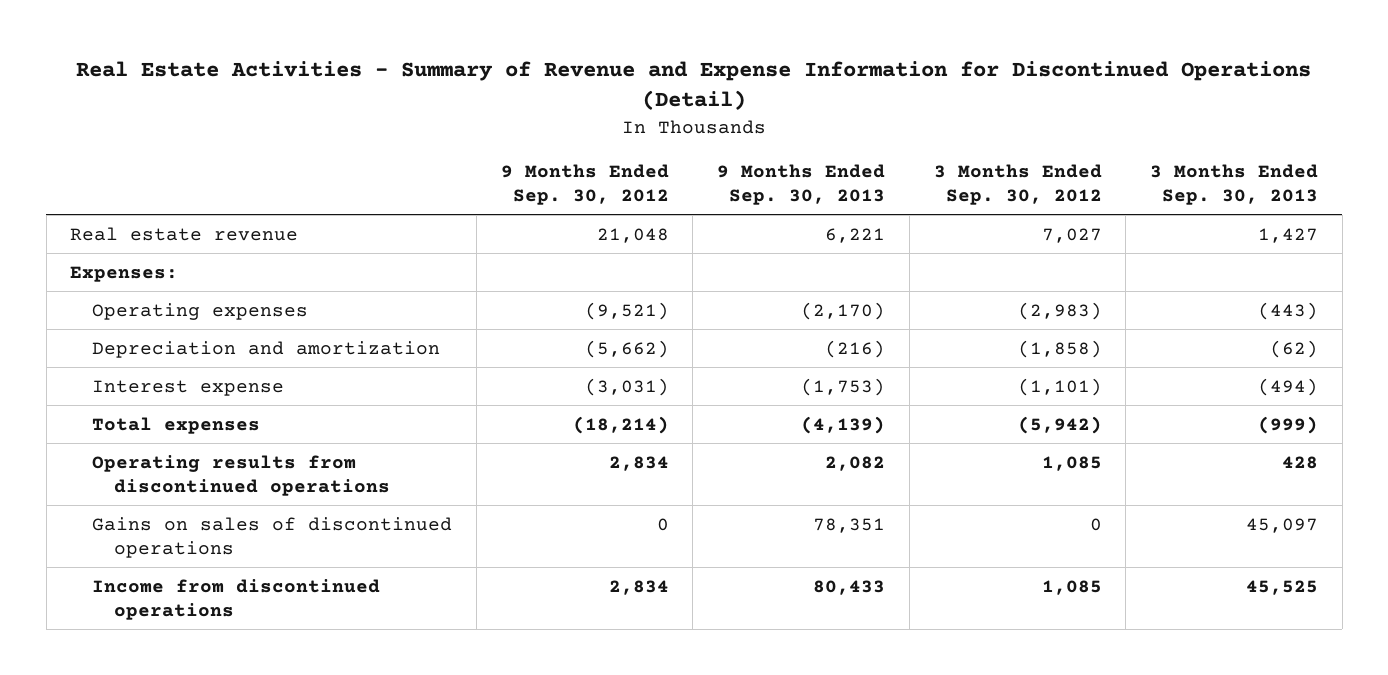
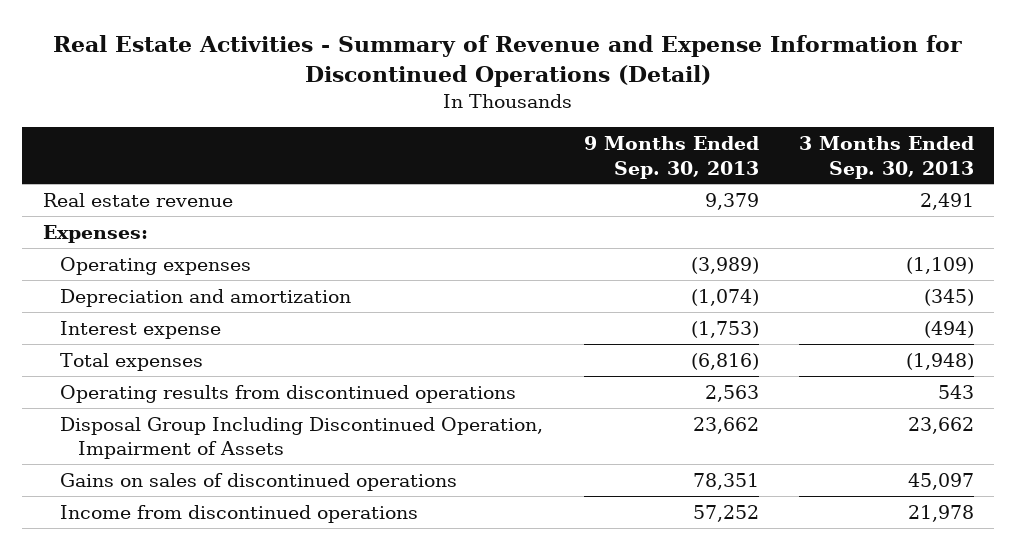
[500,163,669,206] 9 Months Ended Sep. 30, 2012 -> none
[933,163,1102,206] 3 Months Ended Sep. 30, 2012 -> none
[825,227,886,243] 6,221 -> [704,192,759,210] 9,379
[1257,227,1318,243] 1,427 -> [920,192,975,210] 2,491
[801,301,886,320] (2,170) -> [690,256,759,274] (3,989)
[1257,301,1318,320] (443) -> [906,256,975,274] (1,109)
[825,339,886,358] (216) -> [690,288,759,306] (1,074)
[1269,339,1318,358] (62) -> [924,288,975,306] (345)
[801,415,886,434] (4,139) -> [690,352,759,370] (6,816)
[1257,415,1318,434] (999) -> [906,352,975,370] (1,948)
[825,455,886,471] 2,082 -> [704,384,759,402] 2,563
[1281,455,1318,469] 428 -> [938,384,975,399] 543
none -> [60,416,544,460] Disposal Group Including Discontinued Operation, Impairment of Assets
[813,579,886,595] 80,433 -> [692,504,759,522] 57,252
[1245,579,1318,595] 45,525 -> [908,504,975,522] 21,978

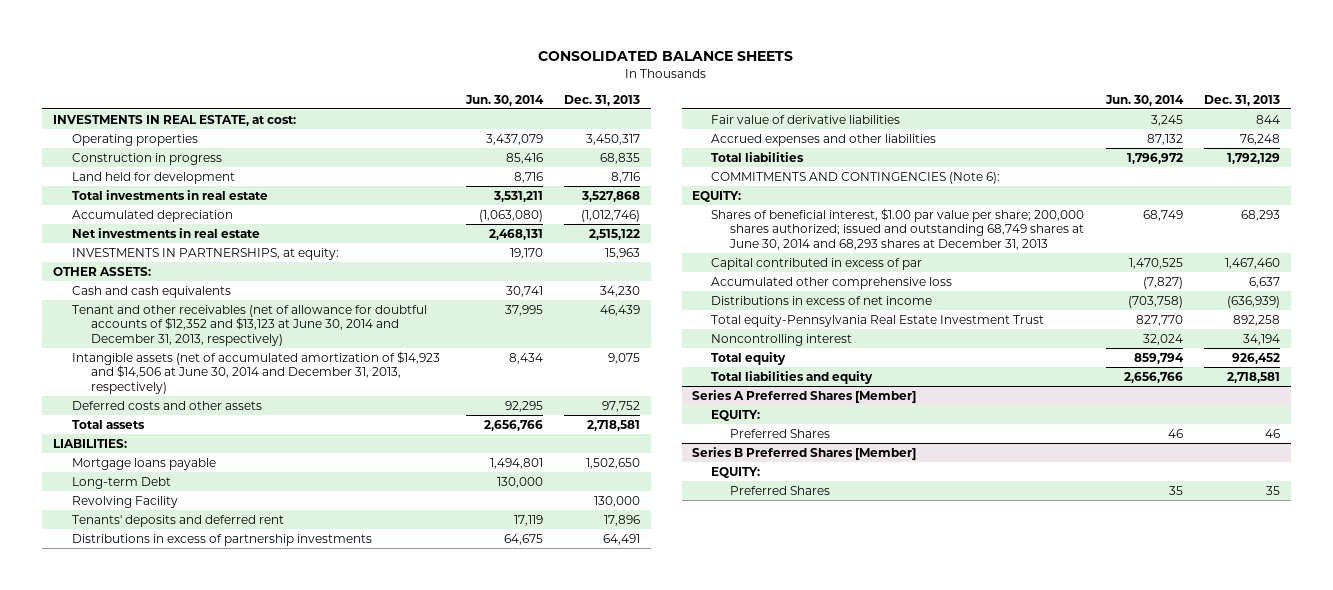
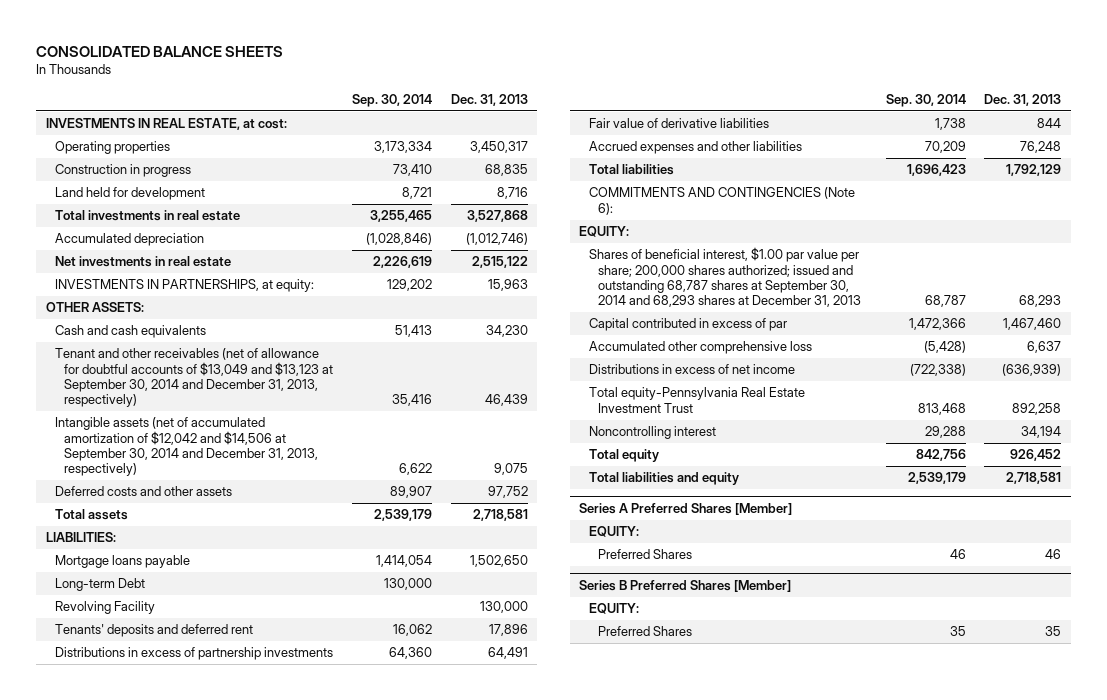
[465,94,545,106] Jun. 30, 2014 -> none
none -> [352,93,433,107] Sep. 30, 2014
[71,304,427,347] Tenant and other receivables (net of allowance for doubtful accounts of $12,352 and $13,123 at June 30, 2014 and December 31, 2013, respectively) -> [55,348,334,408] Tenant and other receivables (net of allowance for doubtful accounts of $13,049 and $13,123 at September 30, 2014 and December 31, 2013, respectively)
[71,350,440,395] Intangible assets (net of accumulated amortization of $14,923 and $14,506 at June 30, 2014 and December 31, 2013, respectively) -> [55,417,319,477] Intangible assets (net of accumulated amortization of $12,042 and $14,506 at September 30, 2014 and December 31, 2013, respectively)
[711,207,1085,251] Shares of beneficial interest, $1.00 par value per share; 200,000 shares authorized; issued and outstanding 68,749 shares at June 30, 2014 and 68,293 shares at December 31, 2013 -> [588,247,861,308] Shares of beneficial interest, $1.00 par value per share; 200,000 shares authorized; issued and outstanding 68,787 shares at September 30, 2014 and 68,293 shares at December 31, 2013

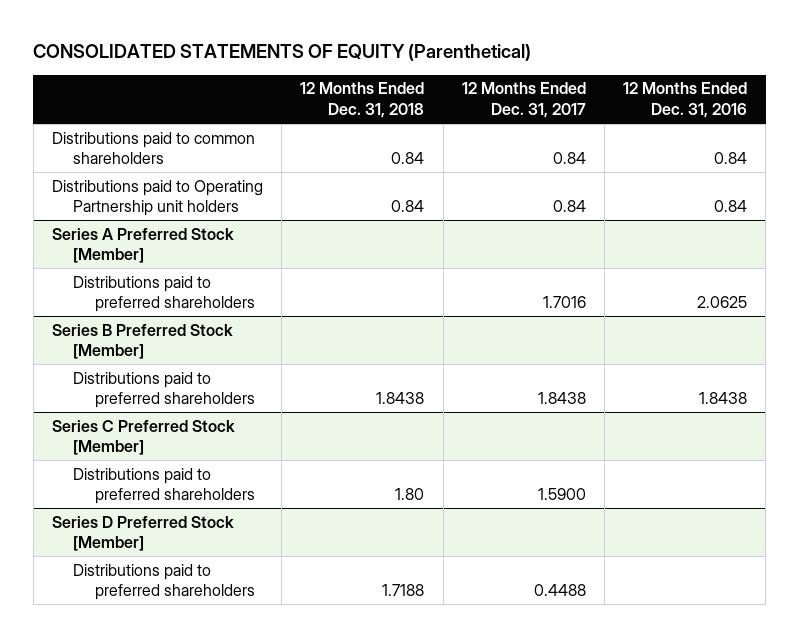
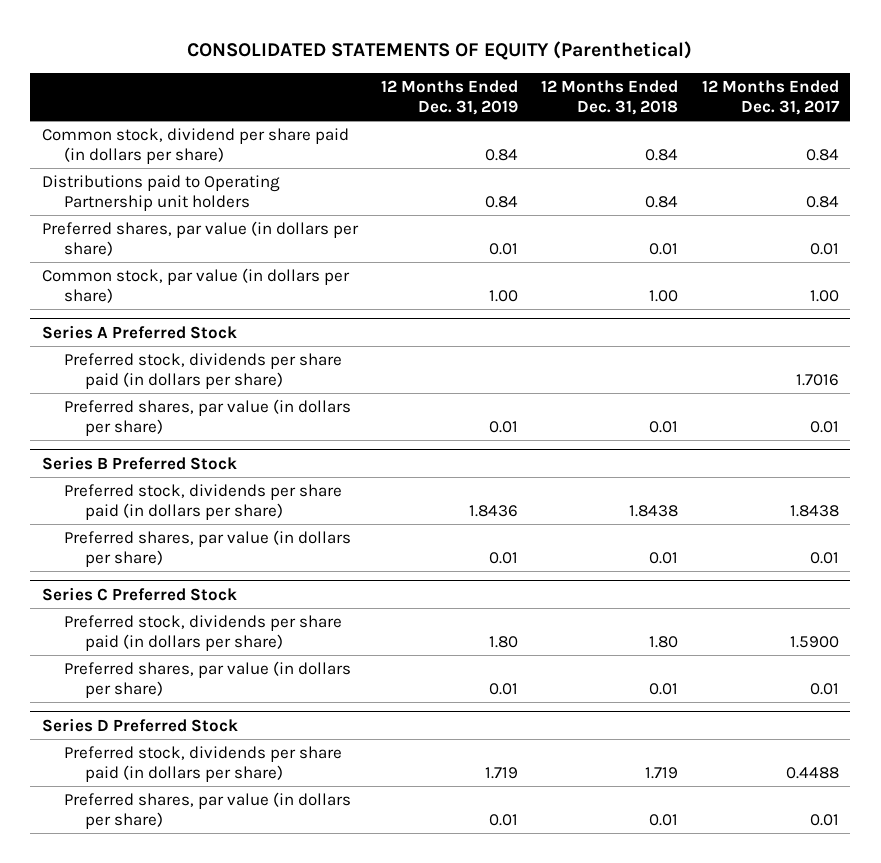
[623,82,748,119] 12 Months Ended Dec. 31, 2016 -> none
none -> [381,80,519,115] 12 Months Ended Dec. 31, 2019
[52,131,256,165] Distributions paid to common shareholders -> [41,127,349,164] Common stock, dividend per share paid (in dollars per share)
[73,563,255,601] Distributions paid to preferred shareholders -> none
none -> [41,220,359,256] Preferred shares, par value (in dollars per share)
none -> [41,267,350,303] Common stock, par value (in dollars per share)
[52,227,235,264] Series A Preferred Stock [Member] -> [41,324,237,339] Series A Preferred Stock
[73,275,255,313] Distributions paid to preferred shareholders -> [63,352,342,389] Preferred stock, dividends per share paid (in dollars per share)
none -> [63,398,351,436] Preferred shares, par value (in dollars per share)
[52,323,234,360] Series B Preferred Stock [Member] -> [41,455,237,470] Series B Preferred Stock
[73,371,255,409] Distributions paid to preferred shareholders -> [63,483,342,520] Preferred stock, dividends per share paid (in dollars per share)
none -> [63,529,351,567] Preferred shares, par value (in dollars per share)
[52,419,236,456] Series C Preferred Stock [Member] -> [41,586,237,601] Series C Preferred Stock
[73,467,255,505] Distributions paid to preferred shareholders -> [63,614,342,651] Preferred stock, dividends per share paid (in dollars per share)
none -> [63,660,351,698] Preferred shares, par value (in dollars per share)
[52,515,235,552] Series D Preferred Stock [Member] -> [41,717,238,732] Series D Preferred Stock
none -> [63,745,342,782] Preferred stock, dividends per share paid (in dollars per share)
none -> [63,791,351,829] Preferred shares, par value (in dollars per share)

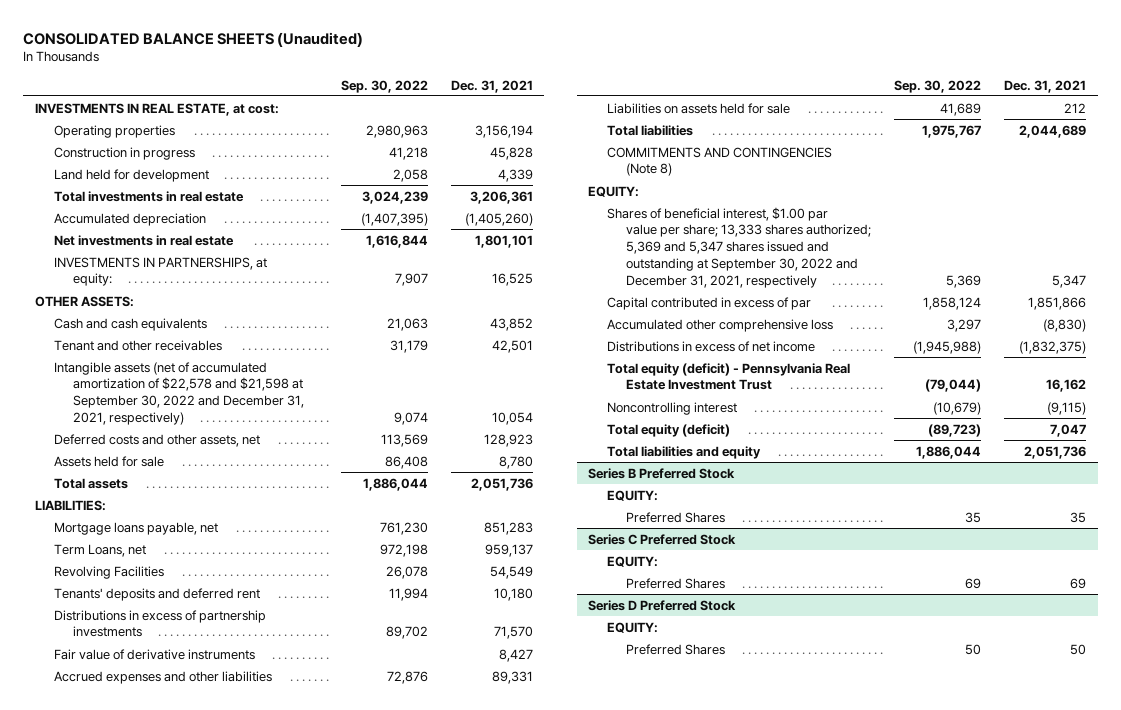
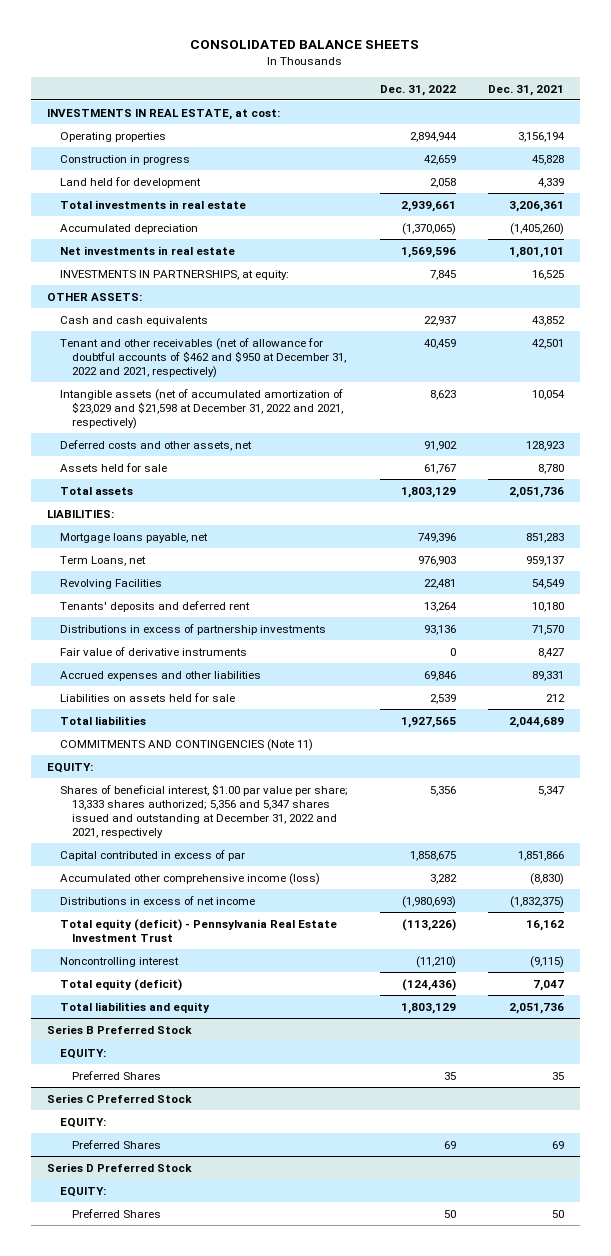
[23,31,364,47] CONSOLIDATED BALANCE SHEETS (Unaudited) -> [190,40,420,50] CONSOLIDATED BALANCE SHEETS
[340,79,428,93] Sep. 30, 2022 -> none
none -> [379,84,456,96] Dec. 31, 2022
[53,339,222,351] Tenant and other receivables -> [59,337,346,378] Tenant and other receivables (net of allowance for doubtful accounts of $462 and $950 at December 31, 2022 and 2021, respectively)
[53,361,304,425] Intangible assets (net of accumulated amortization of $22,578 and $21,598 at September 30, 2022 and December 31, 2021, respectively) -> [59,388,343,429] Intangible assets (net of accumulated amortization of $23,029 and $21,598 at December 31, 2022 and 2021, respectively)
[607,146,833,177] COMMITMENTS AND CONTINGENCIES (Note 8) -> [59,738,313,751] COMMITMENTS AND CONTINGENCIES (Note 11)
[607,206,872,288] Shares of beneficial interest, $1.00 par value per share; 13,333 shares authorized; 5,369 and 5,347 shares issued and outstanding at September 30, 2022 and December 31, 2021, respectively -> [59,783,348,838] Shares of beneficial interest, $1.00 par value per share; 13,333 shares authorized; 5,356 and 5,347 shares issued and outstanding at December 31, 2022 and 2021, respectively
[607,318,834,332] Accumulated other comprehensive loss -> [59,872,320,885] Accumulated other comprehensive income (loss)

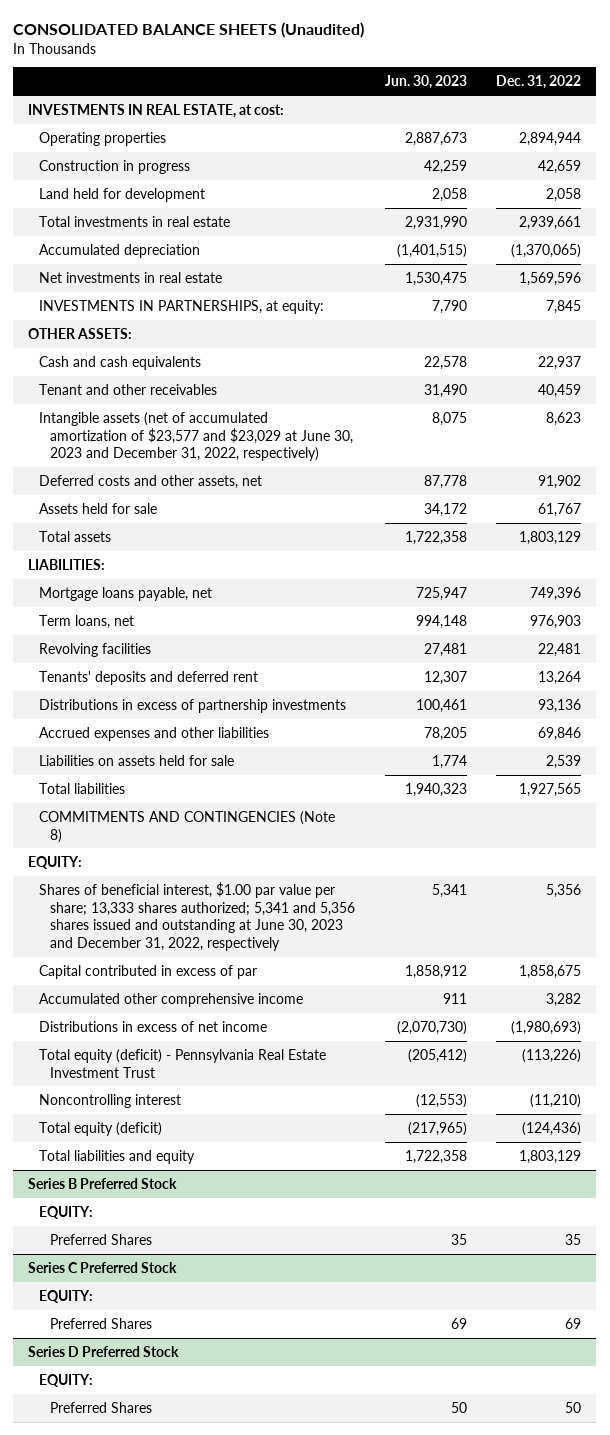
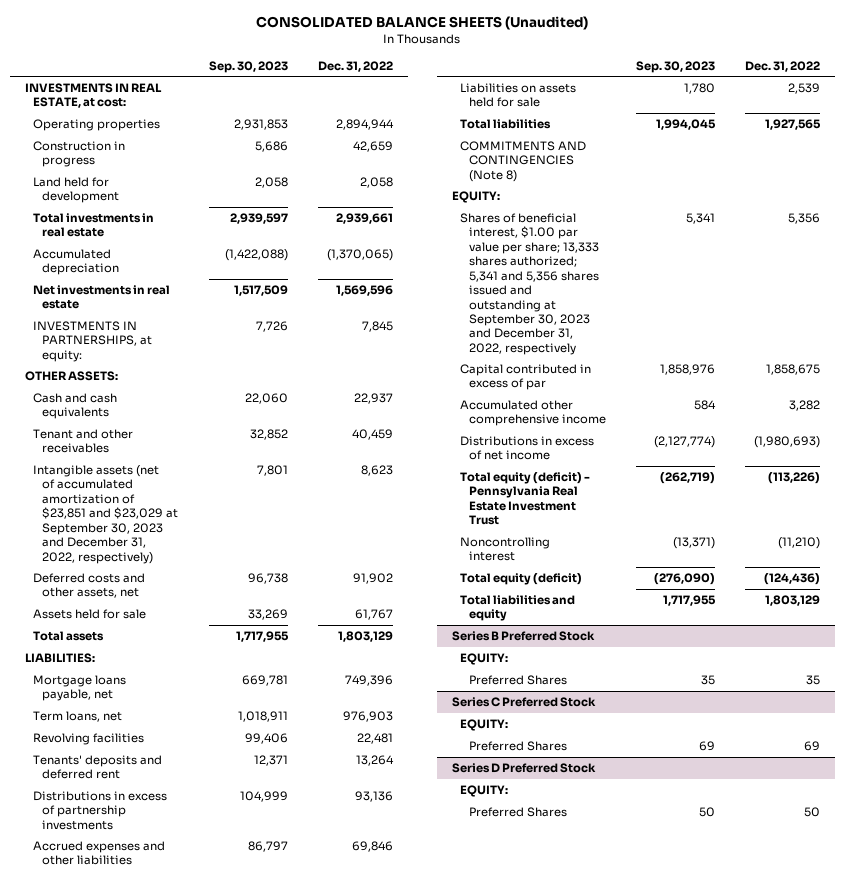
[384,75,467,90] Jun. 30, 2023 -> none
none -> [208,60,288,73] Sep. 30, 2023
[39,411,353,462] Intangible assets (net of accumulated amortization of $23,577 and $23,029 at June 30, 2023 and December 31, 2022, respectively) -> [33,465,178,564] Intangible assets (net of accumulated amortization of $23,851 and $23,029 at September 30, 2023 and December 31, 2022, respectively)
[39,881,355,952] Shares of beneficial interest, $1.00 par value per share; 13,333 shares authorized; 5,341 and 5,356 shares issued and outstanding at June 30, 2023 and December 31, 2022, respectively -> [460,213,599,355] Shares of beneficial interest, $1.00 par value per share; 13,333 shares authorized; 5,341 and 5,356 shares issued and outstanding at September 30, 2023 and December 31, 2022, respectively

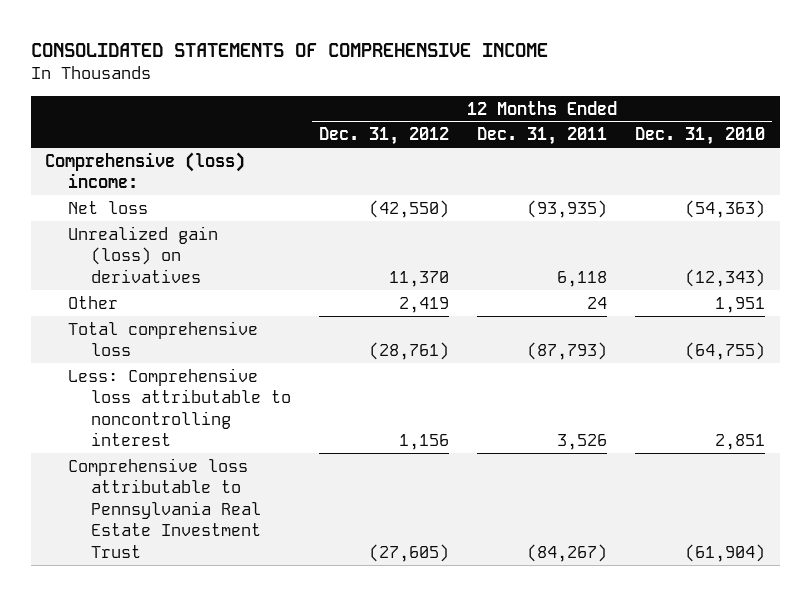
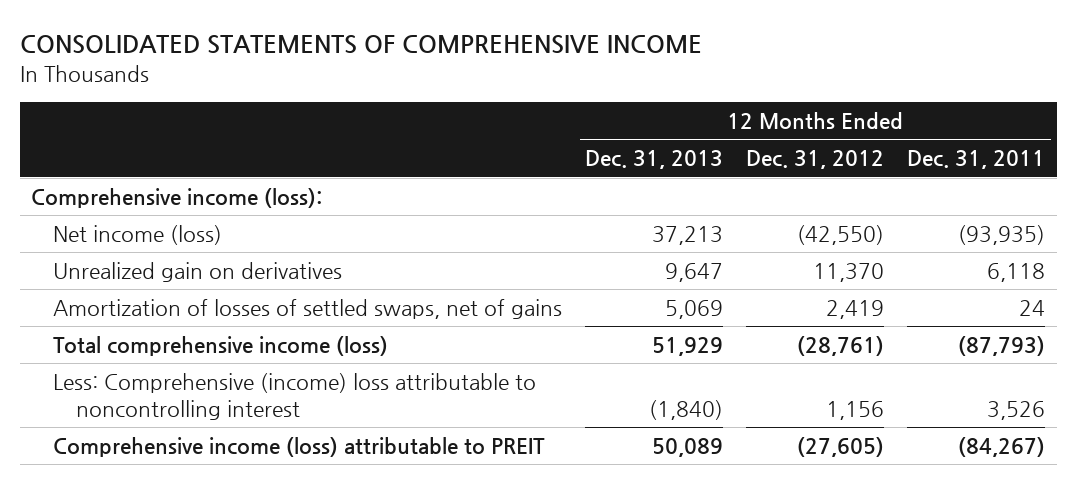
[635,127,766,146] Dec. 31, 2010 -> none
none -> [585,150,724,170] Dec. 31, 2013
[45,151,246,189] Comprehensive (loss) income: -> [31,188,323,209] Comprehensive income (loss):
[68,200,149,214] Net loss -> [53,225,223,246] Net income (loss)
[68,225,219,283] Unrealized gain (loss) on derivatives -> [53,262,343,283] Unrealized gain on derivatives
[68,295,119,309] Other -> [53,299,563,320] Amortization of losses of settled swaps, net of gains
[68,320,259,357] Total comprehensive loss -> [53,336,389,357] Total comprehensive income (loss)
[68,367,291,447] Less: Comprehensive loss attributable to noncontrolling interest -> [53,373,537,421] Less: Comprehensive (income) loss attributable to noncontrolling interest
[68,457,261,558] Comprehensive loss attributable to Pennsylvania Real Estate Investment Trust -> [53,437,546,458] Comprehensive income (loss) attributable to PREIT

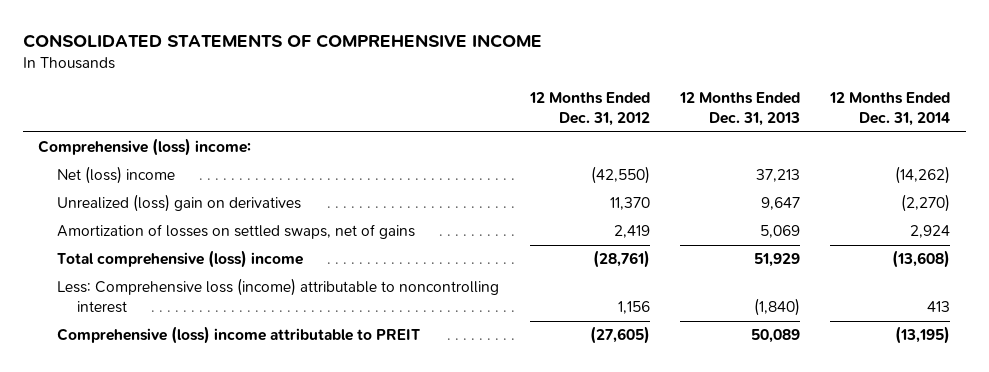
[907,150,1046,170] Dec. 31, 2011 -> none
none -> [829,92,951,127] 12 Months Ended Dec. 31, 2014
[31,188,323,209] Comprehensive income (loss): -> [38,138,252,157] Comprehensive (loss) income:
[53,225,223,246] Net income (loss) -> [57,166,176,185] Net (loss) income
[53,262,343,283] Unrealized gain on derivatives -> [57,194,302,213] Unrealized (loss) gain on derivatives
[53,299,563,320] Amortization of losses of settled swaps, net of gains -> [57,224,416,240] Amortization of losses on settled swaps, net of gains
[53,336,389,357] Total comprehensive income (loss) -> [57,250,304,269] Total comprehensive (loss) income
[53,373,537,421] Less: Comprehensive (income) loss attributable to noncontrolling interest -> [57,278,500,314] Less: Comprehensive loss (income) attributable to noncontrolling interest
[53,437,546,458] Comprehensive income (loss) attributable to PREIT -> [57,326,421,345] Comprehensive (loss) income attributable to PREIT

